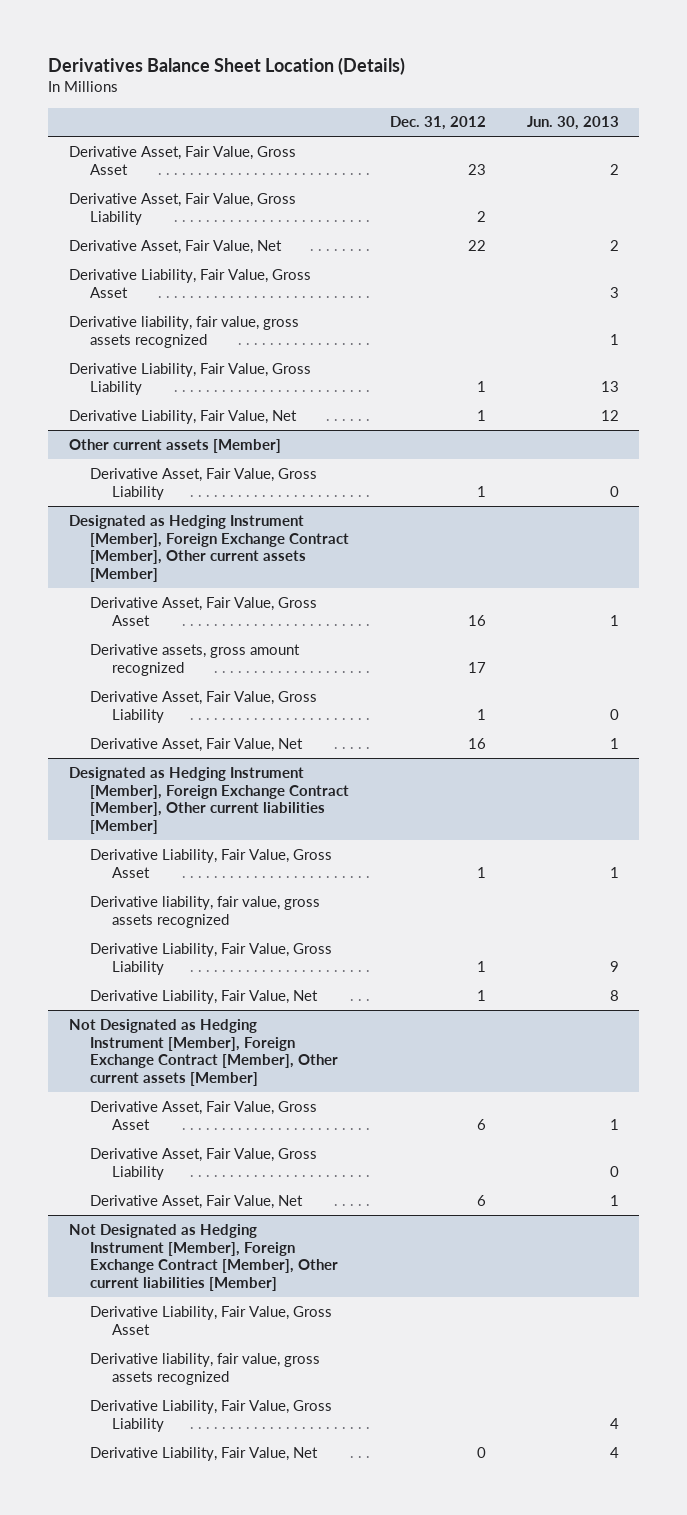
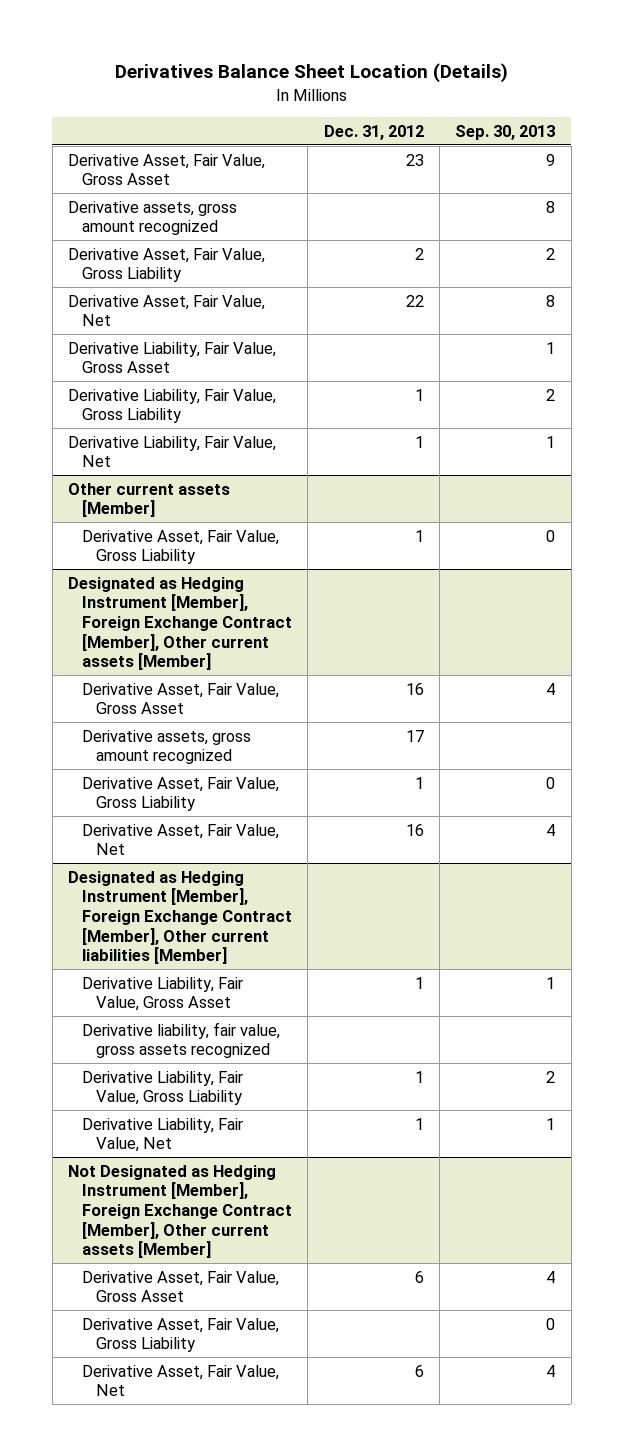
[526,116,619,131] Jun. 30, 2013 -> none
none -> [455,125,556,141] Sep. 30, 2013
none -> [68,200,238,236] Derivative assets, gross amount recognized
[68,315,299,348] Derivative liability, fair value, gross assets recognized -> none
[68,1223,339,1291] Not Designated as Hedging Instrument [Member], Foreign Exchange Contract [Member], Other current liabilities [Member] -> none
[90,1305,333,1335] Derivative Liability, Fair Value, Gross Asset -> none
[90,1352,321,1385] Derivative liability, fair value, gross assets recognized -> none
[90,1399,333,1432] Derivative Liability, Fair Value, Gross Liability -> none
[90,1446,319,1461] Derivative Liability, Fair Value, Net -> none

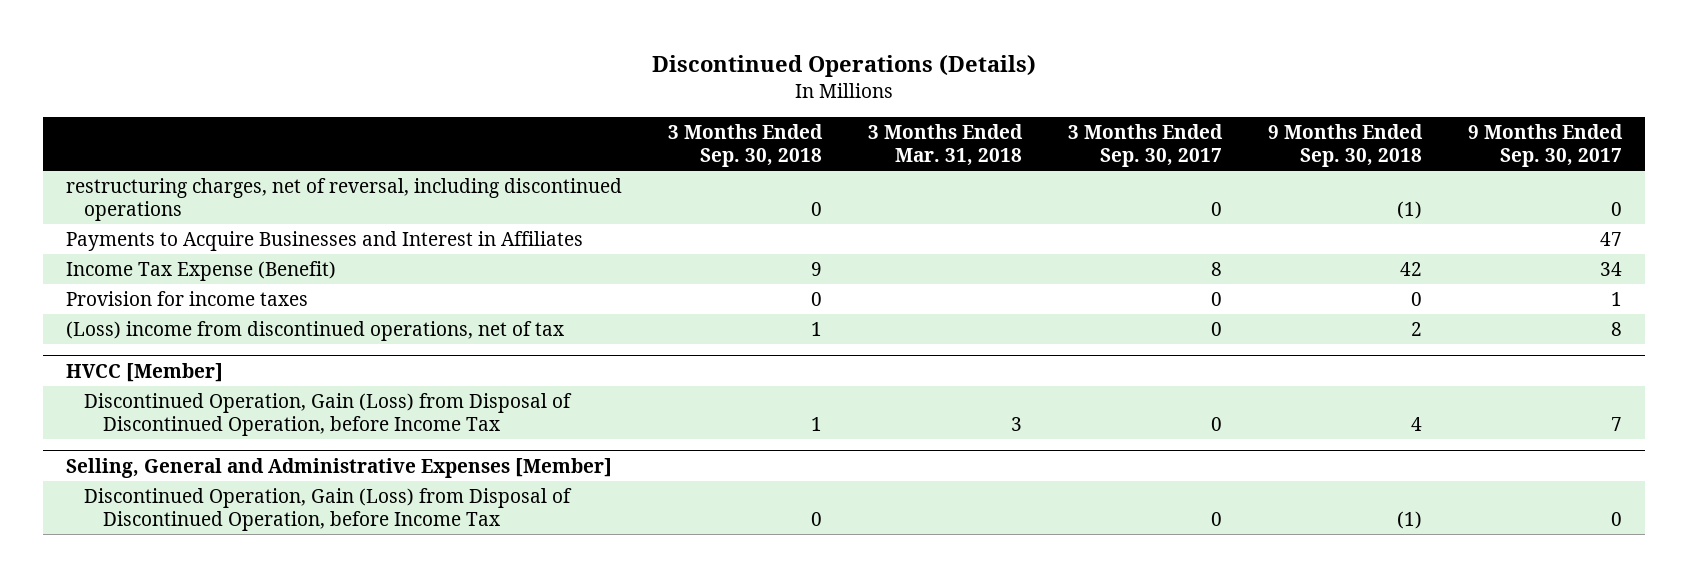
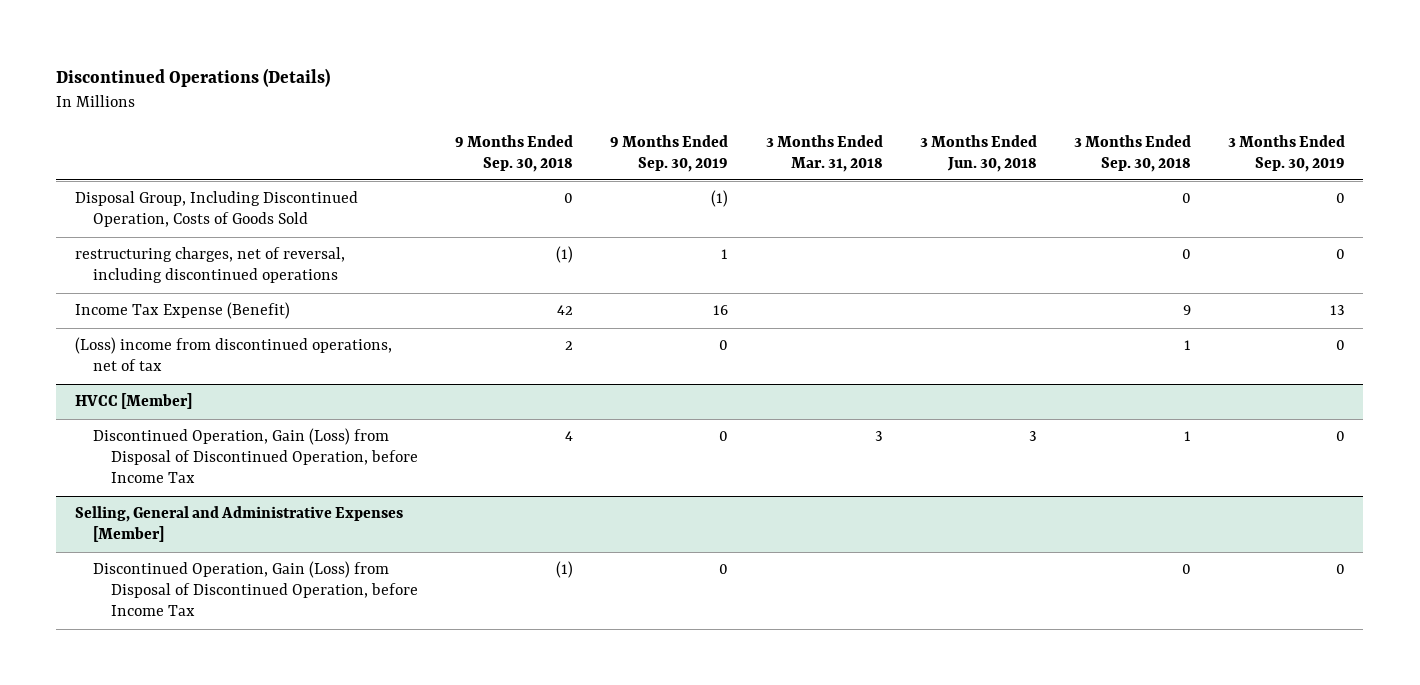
[1067,124,1223,168] 3 Months Ended Sep. 30, 2017 -> none
[1468,124,1624,168] 9 Months Ended Sep. 30, 2017 -> none
none -> [610,134,729,172] 9 Months Ended Sep. 30, 2019
none -> [919,134,1037,172] 3 Months Ended Jun. 30, 2018
none -> [1227,134,1345,172] 3 Months Ended Sep. 30, 2019
none -> [74,191,358,228] Disposal Group, Including Discontinued Operation, Costs of Goods Sold
[65,230,583,251] Payments to Acquire Businesses and Interest in Affiliates -> none
[65,290,308,306] Provision for income taxes -> none

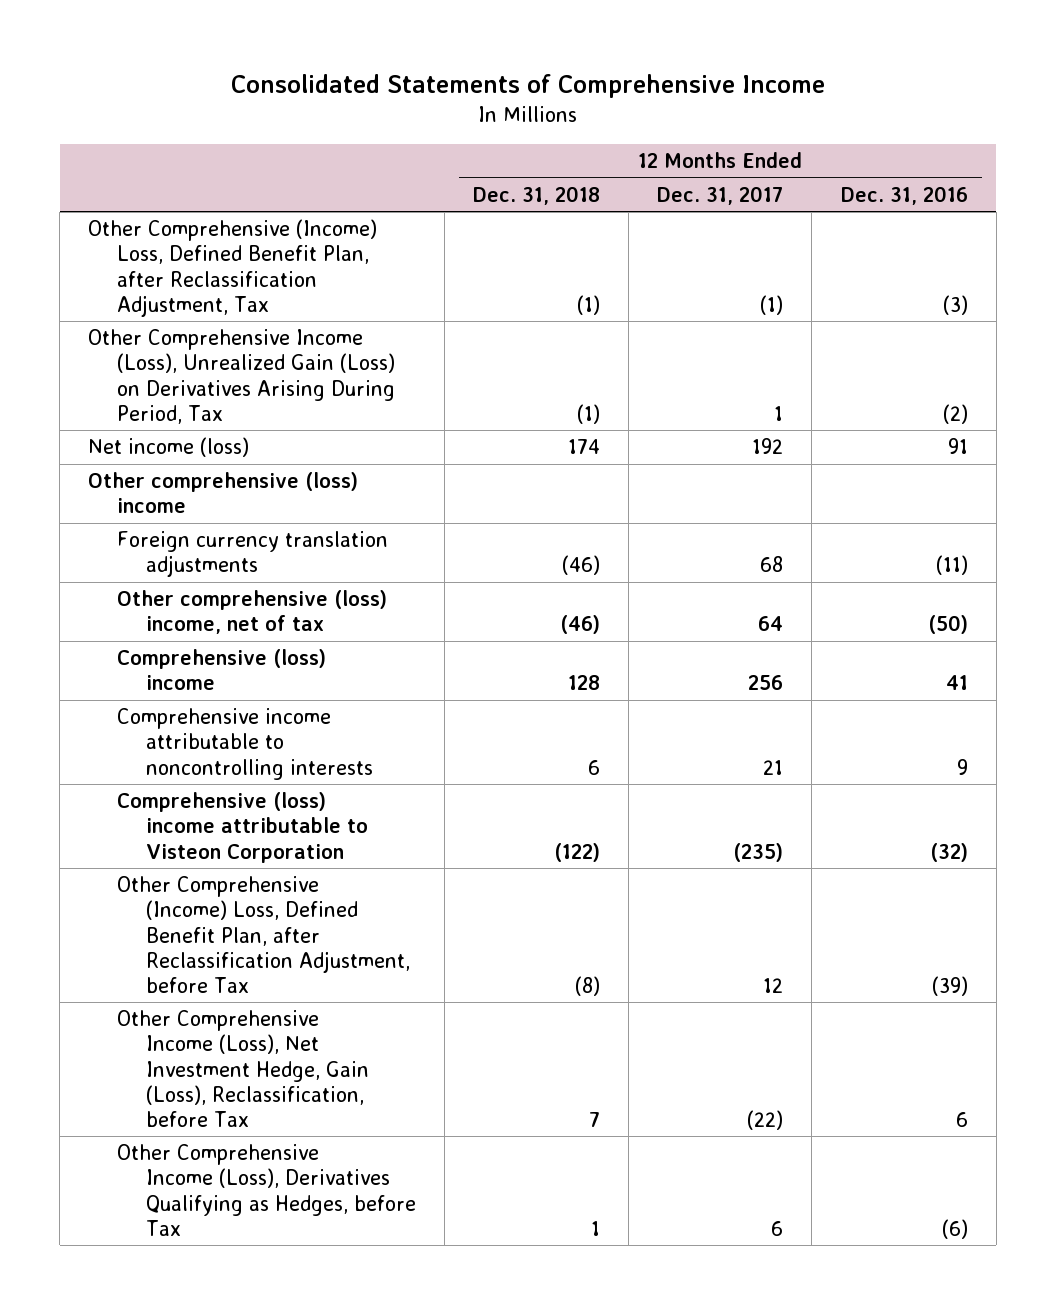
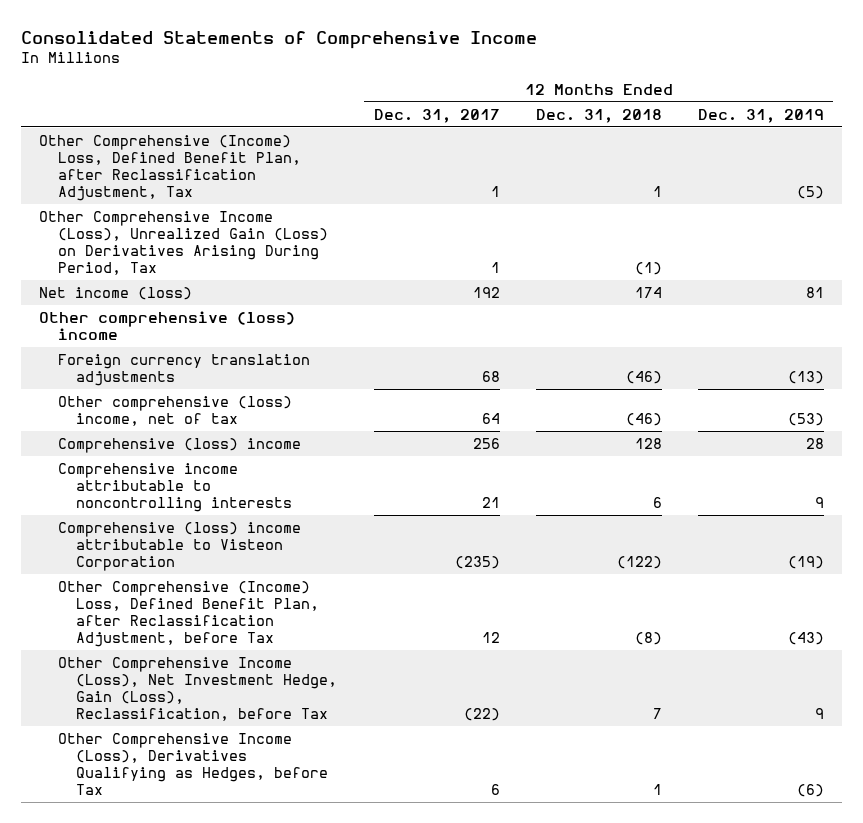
[840,185,968,205] Dec. 31, 2016 -> none
none -> [698,108,825,123] Dec. 31, 2019
[577,294,601,315] (1) -> [652,186,662,198] 1
[760,294,784,315] (1) -> [490,186,500,198] 1

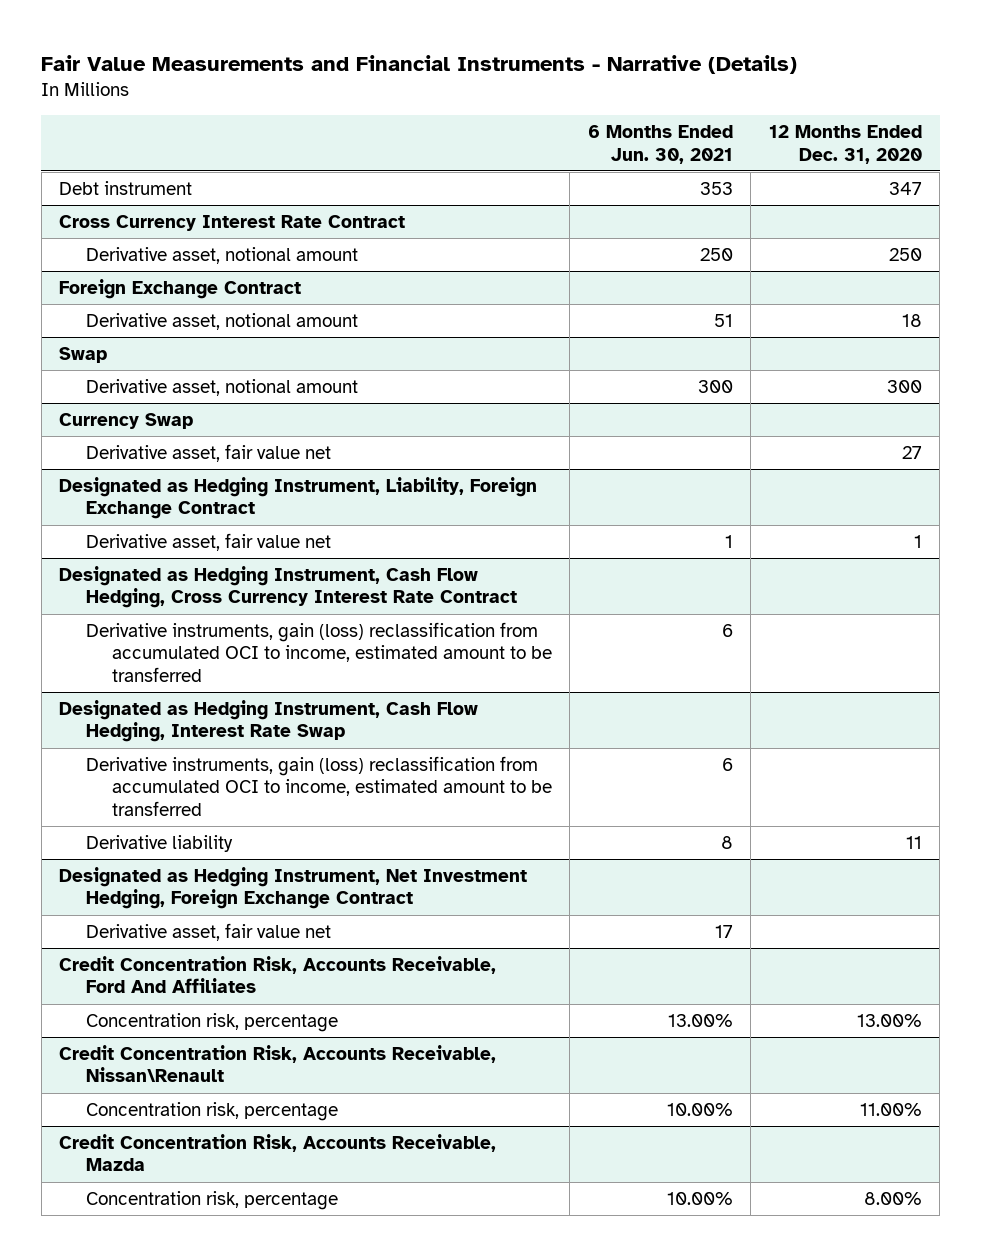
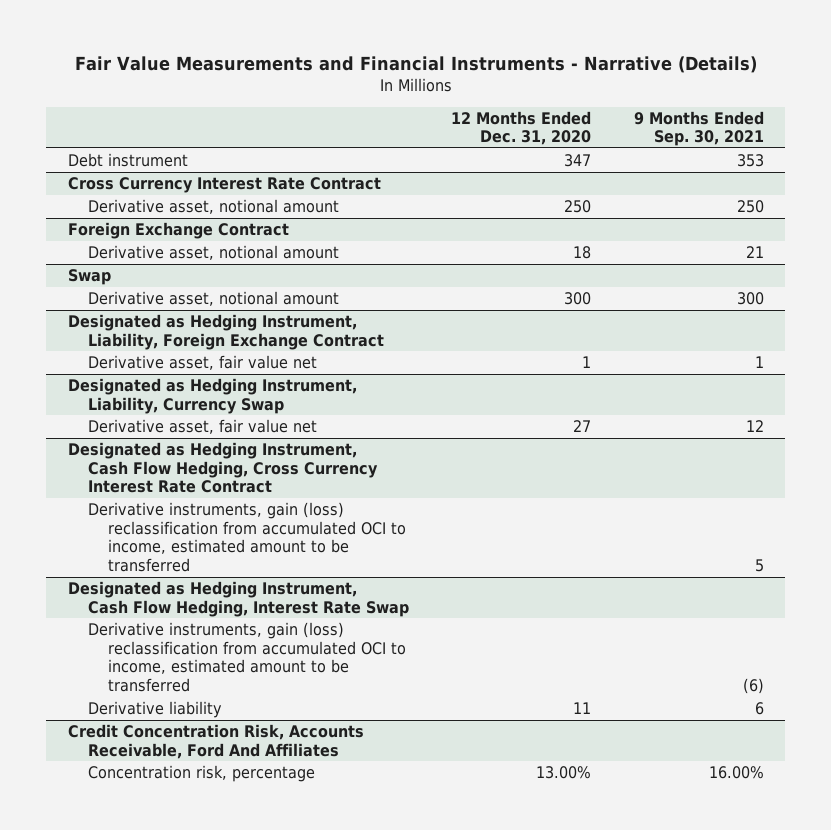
[587,124,733,164] 6 Months Ended Jun. 30, 2021 -> none
none -> [633,110,764,147] 9 Months Ended Sep. 30, 2021
[59,412,194,429] Currency Swap -> none
[85,443,331,462] Derivative asset, fair value net -> none
none -> [67,377,357,414] Designated as Hedging Instrument, Liability, Currency Swap
none -> [87,418,317,434] Derivative asset, fair value net
[59,866,528,910] Designated as Hedging Instrument, Net Investment Hedging, Foreign Exchange Contract -> none
[85,922,331,941] Derivative asset, fair value net -> none
[59,1044,497,1083] Credit Concentration Risk, Accounts Receivable, Nissan\Renault -> none
[85,1101,338,1121] Concentration risk, percentage -> none
[59,1133,497,1172] Credit Concentration Risk, Accounts Receivable, Mazda -> none
[85,1190,338,1210] Concentration risk, percentage -> none

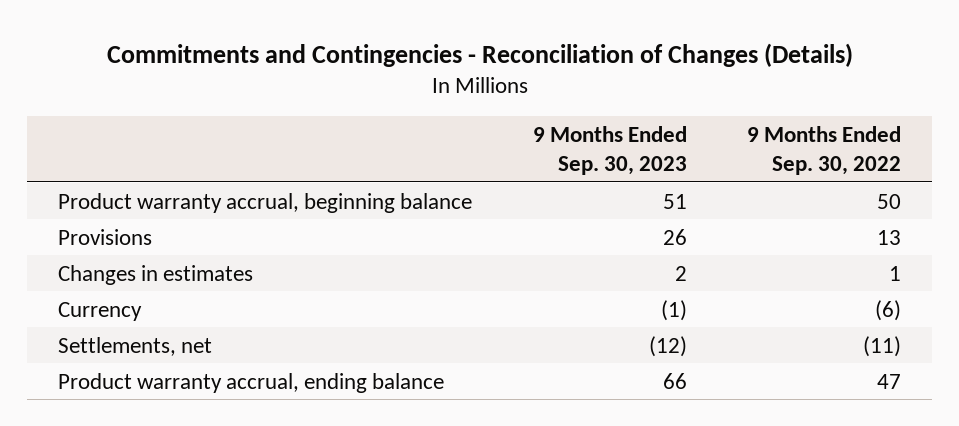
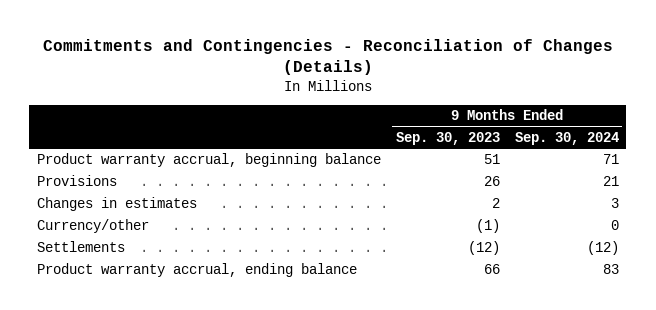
[747,125,902,175] 9 Months Ended Sep. 30, 2022 -> none
none -> [514,131,619,145] Sep. 30, 2024
[57,301,142,321] Currency -> [36,219,149,234] Currency/other
[57,336,212,356] Settlements, net -> [36,241,125,253] Settlements

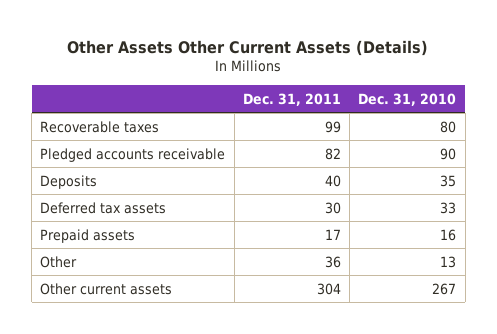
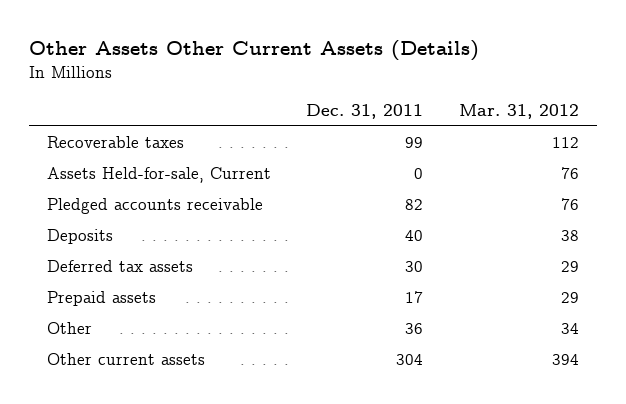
[358,92,457,106] Dec. 31, 2010 -> none
none -> [459,103,580,119] Mar. 31, 2012
none -> [46,167,271,184] Assets Held-for-sale, Current

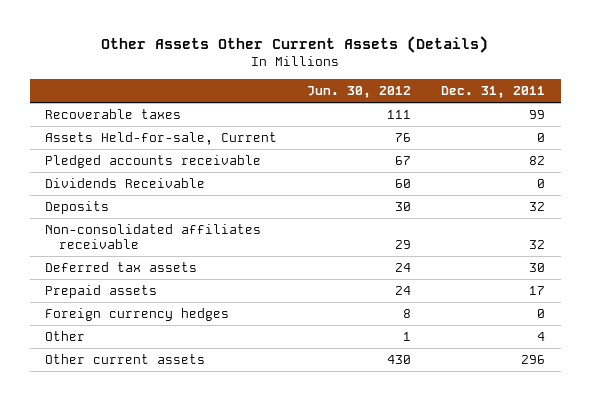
[459,103,580,119] Mar. 31, 2012 -> none
none -> [307,85,412,98] Jun. 30, 2012
none -> [44,178,205,189] Dividends Receivable
[405,230,424,242] 40 -> [529,202,546,212] 32
none -> [44,224,261,249] Non-consolidated affiliates receivable
none -> [44,308,229,322] Foreign currency hedges
[405,323,424,335] 36 -> [537,332,546,342] 4
[396,354,424,366] 304 -> [521,355,546,365] 296

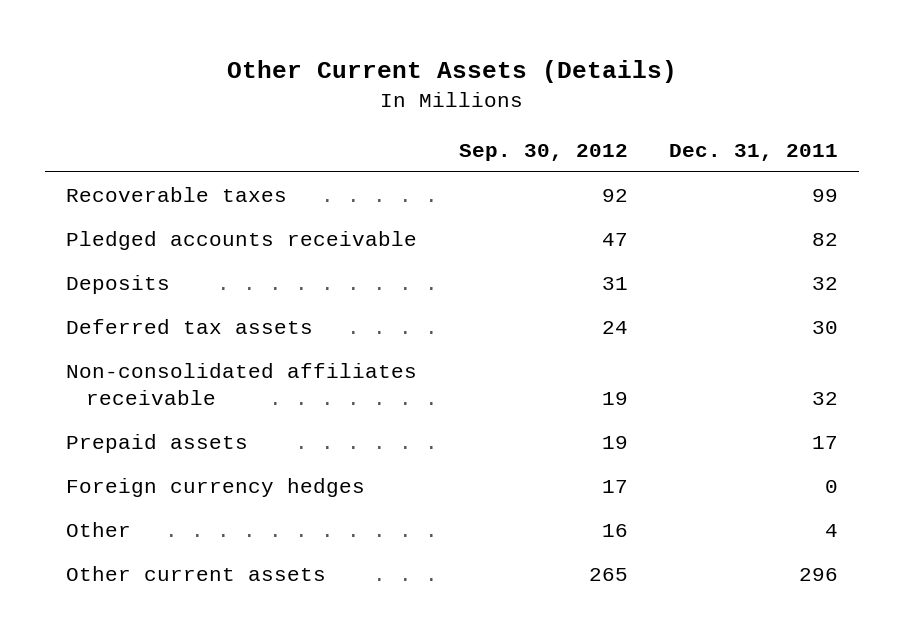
[101,36,489,54] Other Assets Other Current Assets (Details) -> [227,60,678,84] Other Current Assets (Details)
[307,85,412,98] Jun. 30, 2012 -> none
none -> [458,144,628,162] Sep. 30, 2012
[44,132,277,146] Assets Held-for-sale, Current -> none
[44,178,205,189] Dividends Receivable -> none
[44,224,261,249] Non-consolidated affiliates receivable -> [66,362,418,405] Non-consolidated affiliates receivable

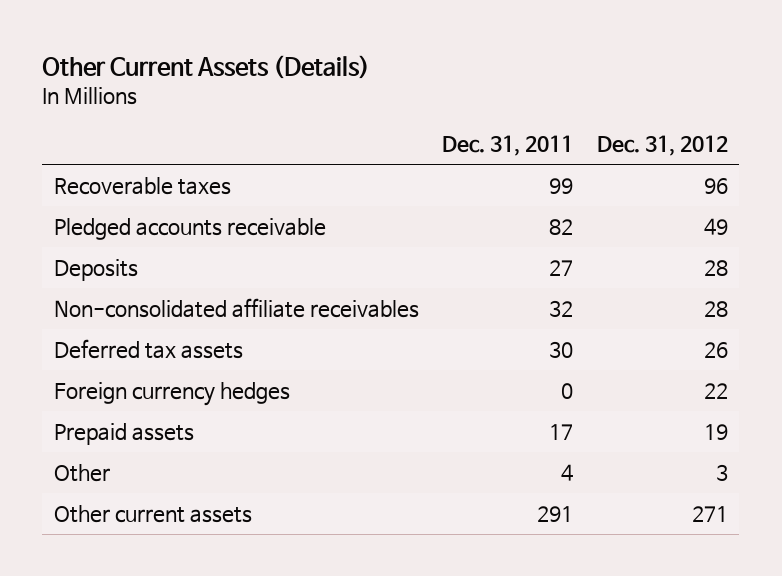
[458,144,628,162] Sep. 30, 2012 -> none
none -> [596,135,728,157] Dec. 31, 2012
[812,276,839,290] 32 -> [549,259,574,276] 27
none -> [54,297,420,318] Non-consolidated affiliate receivables
[66,362,418,405] Non-consolidated affiliates receivable -> none
[66,433,249,453] Prepaid assets -> [54,422,195,445] Prepaid assets
[799,567,839,581] 296 -> [537,505,574,522] 291

